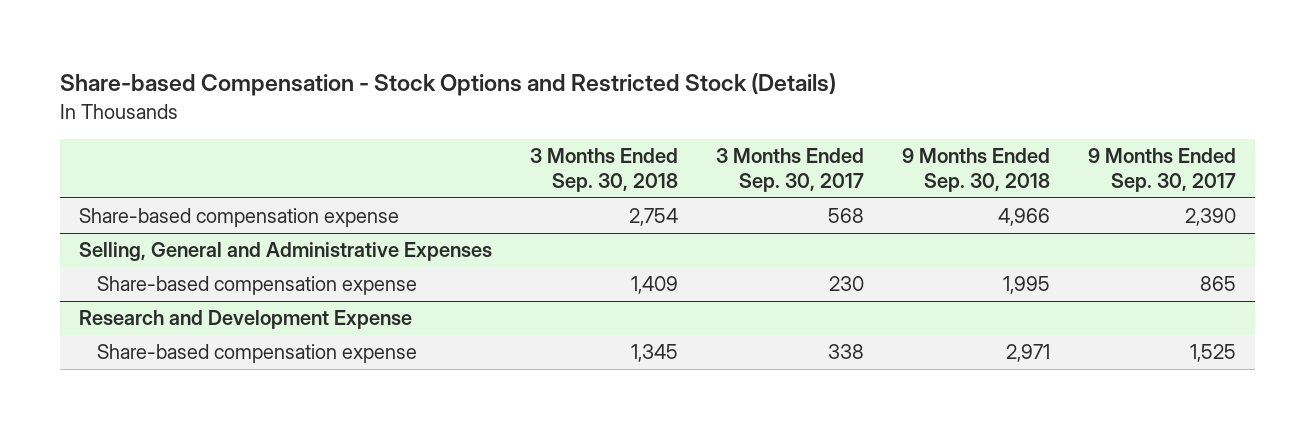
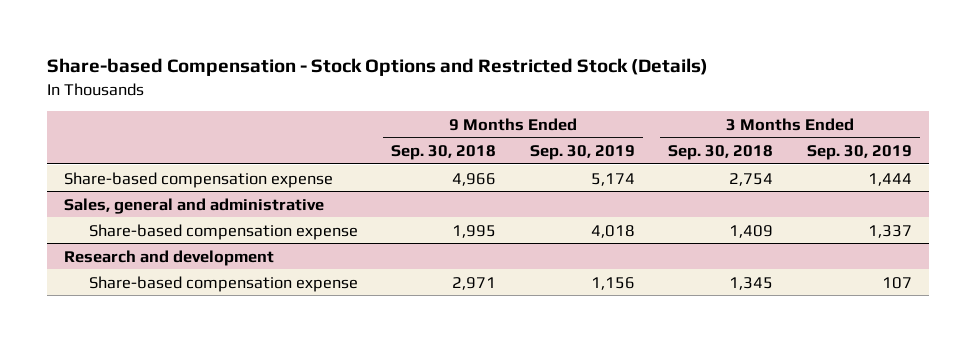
[716,148,865,192] 3 Months Ended Sep. 30, 2017 -> none
[1088,148,1237,192] 9 Months Ended Sep. 30, 2017 -> none
none -> [529,145,635,161] Sep. 30, 2019
none -> [807,145,913,161] Sep. 30, 2019
[79,242,493,262] Selling, General and Administrative Expenses -> [63,197,324,214] Sales, general and administrative
[79,310,413,330] Research and Development Expense -> [63,249,274,266] Research and development

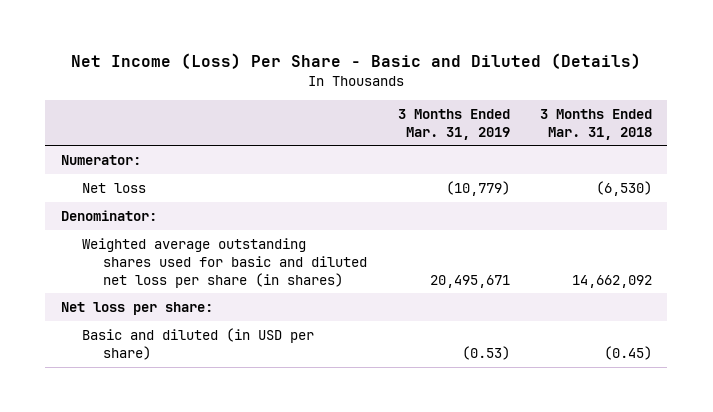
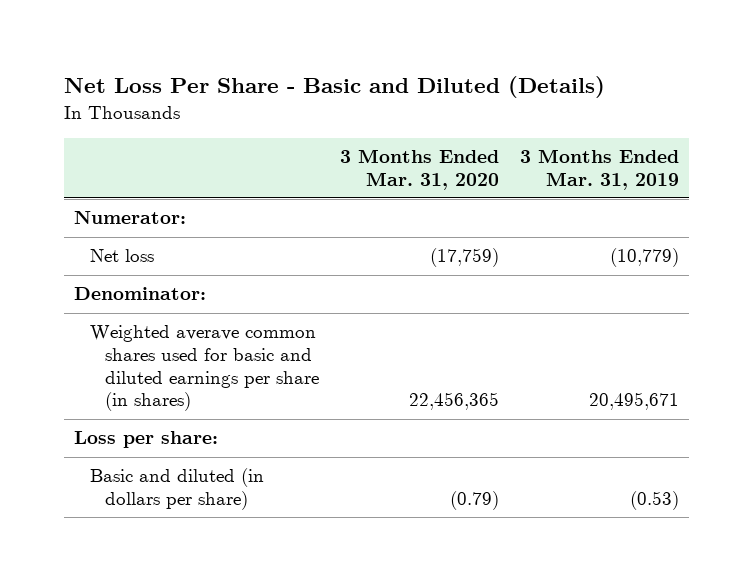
[71,52,642,69] Net Income (Loss) Per Share - Basic and Diluted (Details) -> [63,76,605,99] Net Loss Per Share - Basic and Diluted (Details)
[540,108,653,140] 3 Months Ended Mar. 31, 2018 -> none
none -> [339,148,499,190] 3 Months Ended Mar. 31, 2020
[81,237,368,288] Weighted average outstanding shares used for basic and diluted net loss per share (in shares) -> [89,325,320,412] Weighted averave common shares used for basic and diluted earnings per share (in shares)
[60,301,213,315] Net loss per share: -> [74,431,219,449] Loss per share:
[81,327,314,360] Basic and diluted (in USD per share) -> [89,468,264,511] Basic and diluted (in dollars per share)

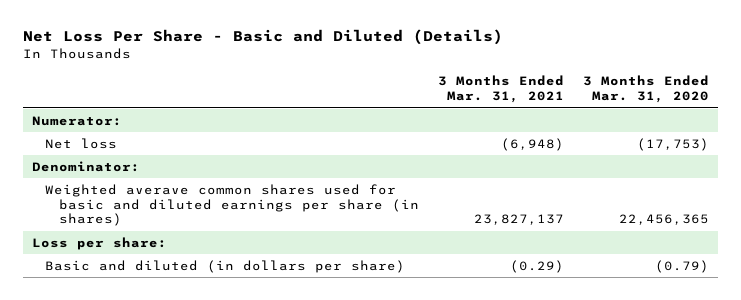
[519,148,679,190] 3 Months Ended Mar. 31, 2019 -> none
none -> [437,75,564,103] 3 Months Ended Mar. 31, 2021
[429,248,499,268] (17,759) -> [636,137,709,151] (17,753)

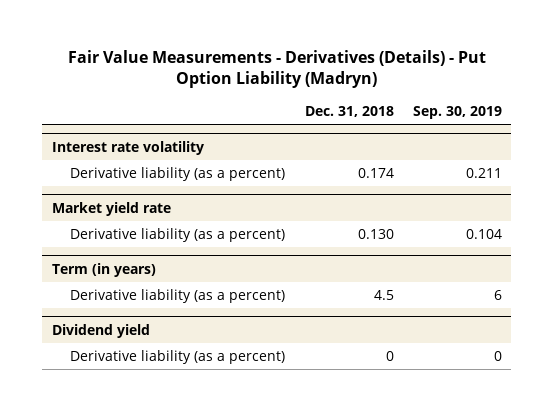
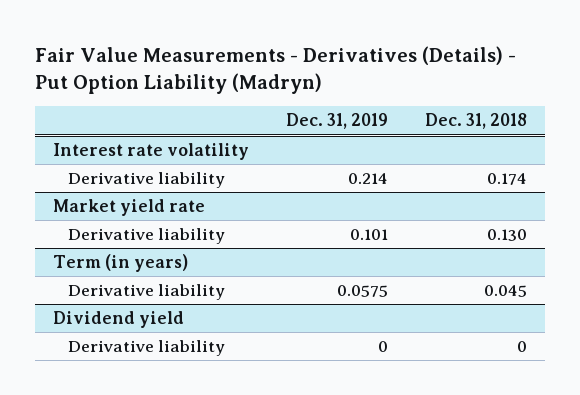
[412,106,502,120] Sep. 30, 2019 -> none
none -> [286,113,389,130] Dec. 31, 2019
[70,167,286,182] Derivative liability (as a percent) -> [68,172,226,189] Derivative liability
[70,228,286,243] Derivative liability (as a percent) -> [68,228,226,245] Derivative liability
[70,289,286,304] Derivative liability (as a percent) -> [68,284,226,301] Derivative liability
[373,290,394,301] 4.5 -> [483,285,527,298] 0.045
[70,350,286,365] Derivative liability (as a percent) -> [68,340,226,357] Derivative liability

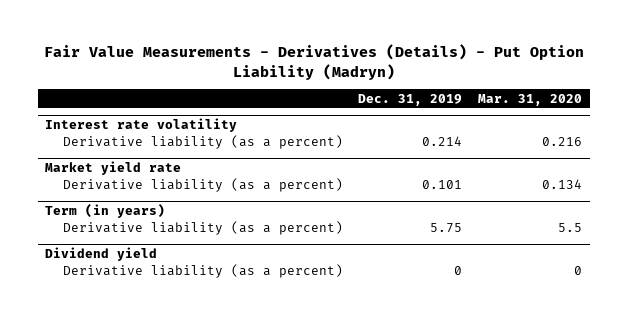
[424,113,527,130] Dec. 31, 2018 -> none
none -> [478,93,583,106] Mar. 31, 2020
[68,172,226,189] Derivative liability -> [62,135,343,150] Derivative liability (as a percent)
[68,228,226,245] Derivative liability -> [62,178,343,193] Derivative liability (as a percent)
[68,284,226,301] Derivative liability -> [62,221,343,236] Derivative liability (as a percent)
[337,285,389,298] 0.0575 -> [430,223,463,234] 5.75
[68,340,226,357] Derivative liability -> [62,264,343,279] Derivative liability (as a percent)

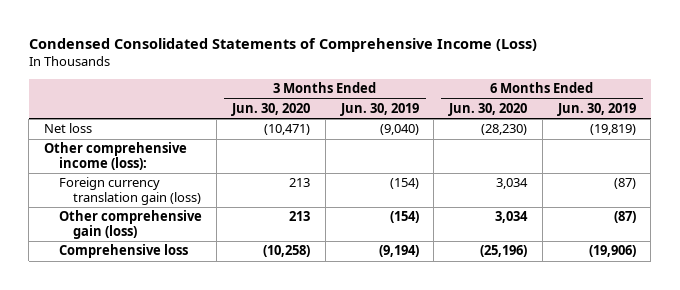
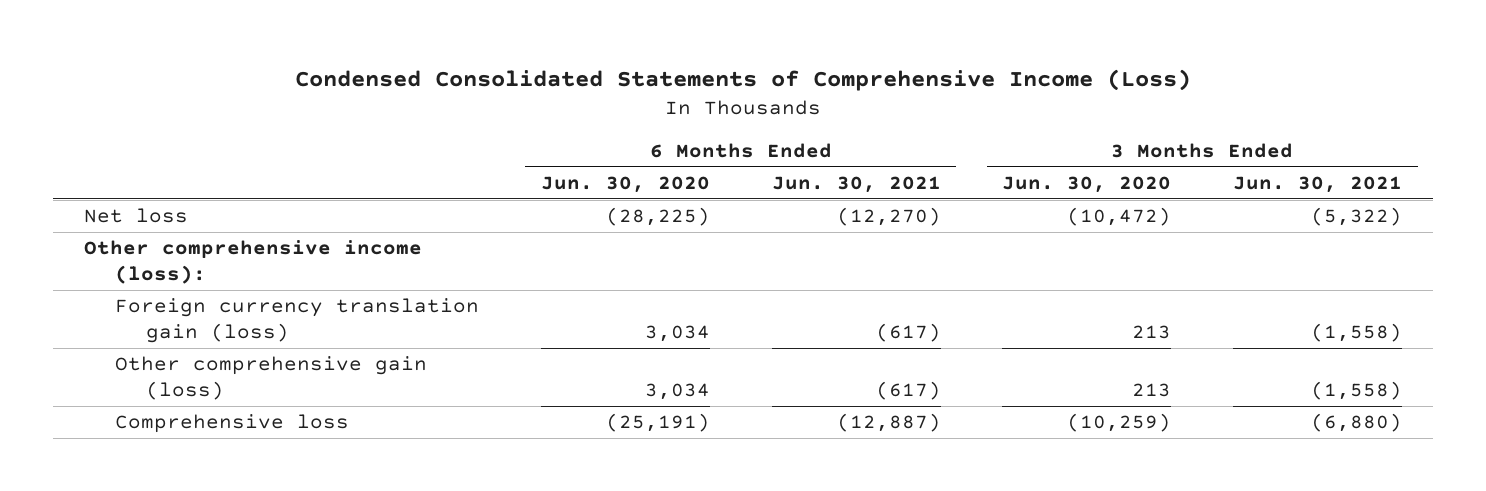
[339,102,419,116] Jun. 30, 2019 -> none
[556,102,636,116] Jun. 30, 2019 -> none
none -> [771,175,941,193] Jun. 30, 2021
none -> [1233,175,1403,193] Jun. 30, 2021
[264,124,311,136] (10,471) -> [1067,207,1172,227] (10,472)
[481,124,528,136] (28,230) -> [605,207,710,227] (28,225)
[263,245,311,258] (10,258) -> [1067,413,1172,433] (10,259)
[480,245,528,258] (25,196) -> [605,413,710,433] (25,191)

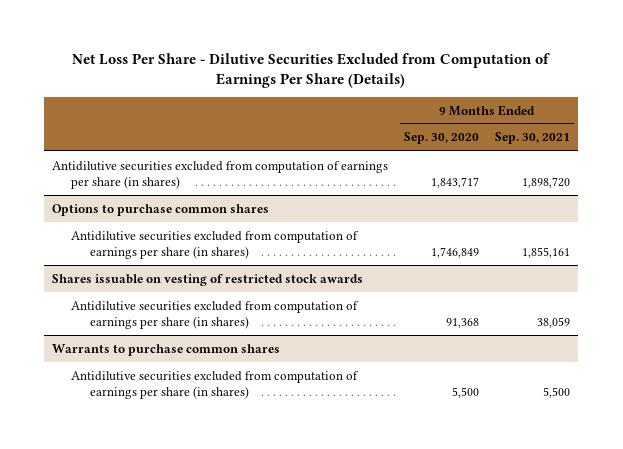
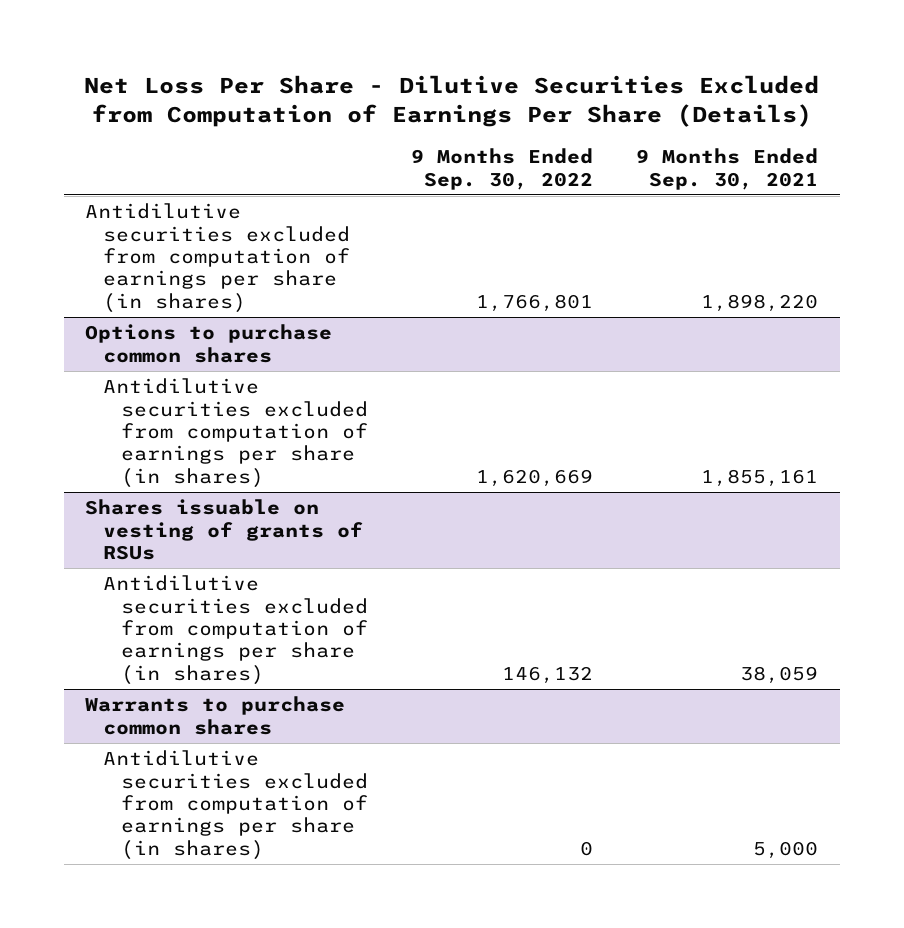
[404,132,480,145] Sep. 30, 2020 -> none
none -> [411,148,594,190] 9 Months Ended Sep. 30, 2022
[522,177,571,189] 1,898,720 -> [701,293,819,312] 1,898,220
[52,273,364,286] Shares issuable on vesting of restricted stock awards -> [85,499,364,561] Shares issuable on vesting of grants of RSUs
[543,387,571,399] 5,500 -> [753,840,819,859] 5,000

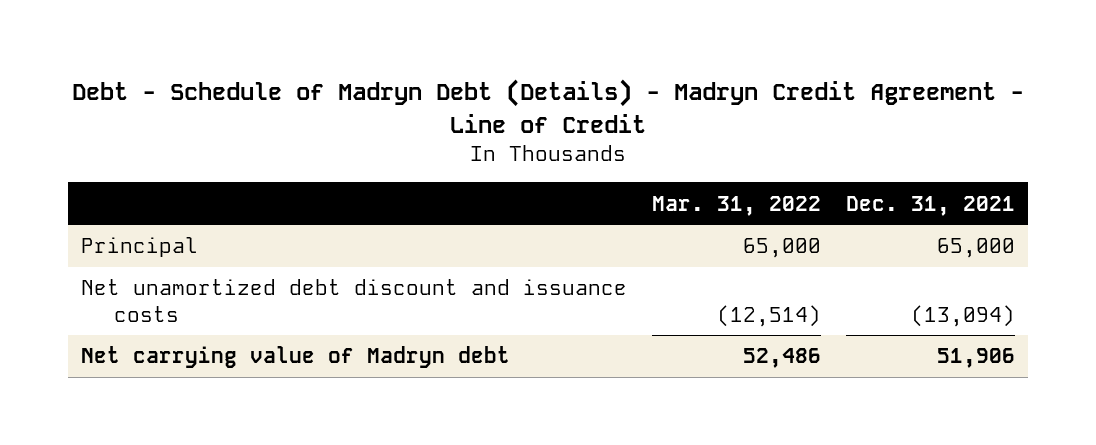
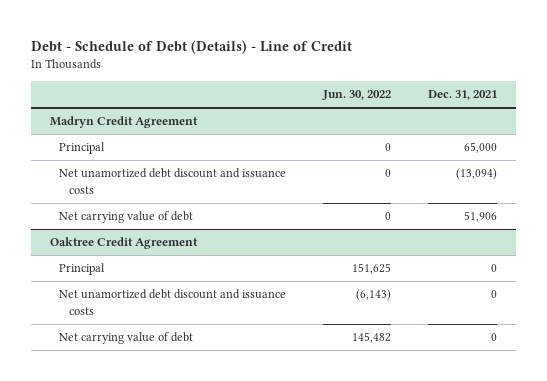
[72,79,1025,134] Debt - Schedule of Madryn Debt (Details) - Madryn Credit Agreement - Line of Credit -> [31,39,353,54] Debt - Schedule of Debt (Details) - Line of Credit
[652,195,822,216] Mar. 31, 2022 -> none
none -> [322,90,392,101] Jun. 30, 2022
none -> [49,116,198,129] Madryn Credit Agreement
[80,346,510,369] Net carrying value of Madryn debt -> [59,211,194,224] Net carrying value of debt
none -> [49,237,198,250] Oaktree Credit Agreement
none -> [59,263,106,276] Principal
none -> [59,289,287,315] Net unamortized debt discount and issuance costs
none -> [59,332,194,345] Net carrying value of debt

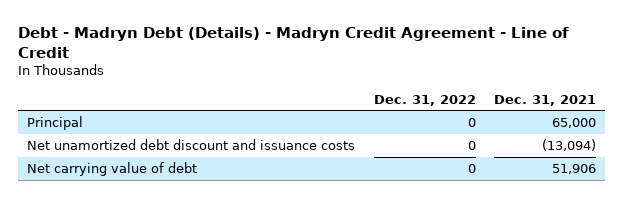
[31,39,353,54] Debt - Schedule of Debt (Details) - Line of Credit -> [18,26,570,58] Debt - Madryn Debt (Details) - Madryn Credit Agreement - Line of Credit
[322,90,392,101] Jun. 30, 2022 -> none
none -> [373,94,476,106] Dec. 31, 2022
[49,116,198,129] Madryn Credit Agreement -> none
[49,237,198,250] Oaktree Credit Agreement -> none
[59,263,106,276] Principal -> none
[59,289,287,315] Net unamortized debt discount and issuance costs -> none
[59,332,194,345] Net carrying value of debt -> none

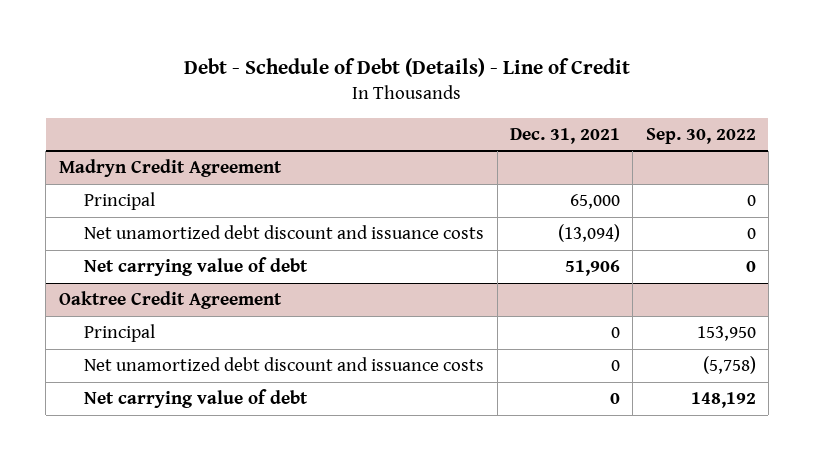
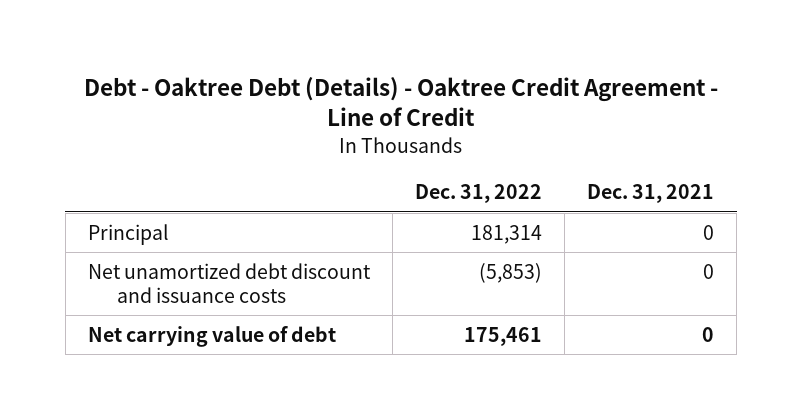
[184,58,631,78] Debt - Schedule of Debt (Details) - Line of Credit -> [83,76,718,127] Debt - Oaktree Debt (Details) - Oaktree Credit Agreement - Line of Credit
[645,127,756,144] Sep. 30, 2022 -> none
none -> [414,184,542,204] Dec. 31, 2022
[58,158,282,177] Madryn Credit Agreement -> none
[84,191,156,210] Principal -> none
[84,224,485,239] Net unamortized debt discount and issuance costs -> none
[84,256,309,276] Net carrying value of debt -> none
[58,290,282,309] Oaktree Credit Agreement -> none

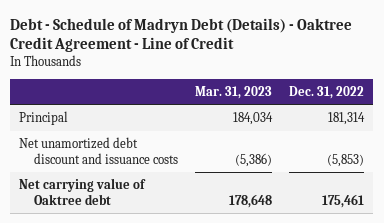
[83,76,718,127] Debt - Oaktree Debt (Details) - Oaktree Credit Agreement - Line of Credit -> [10,17,353,53] Debt - Schedule of Madryn Debt (Details) - Oaktree Credit Agreement - Line of Credit
[587,184,715,204] Dec. 31, 2021 -> none
none -> [195,85,273,99] Mar. 31, 2023
[87,325,336,347] Net carrying value of debt -> [19,178,147,205] Net carrying value of Oaktree debt

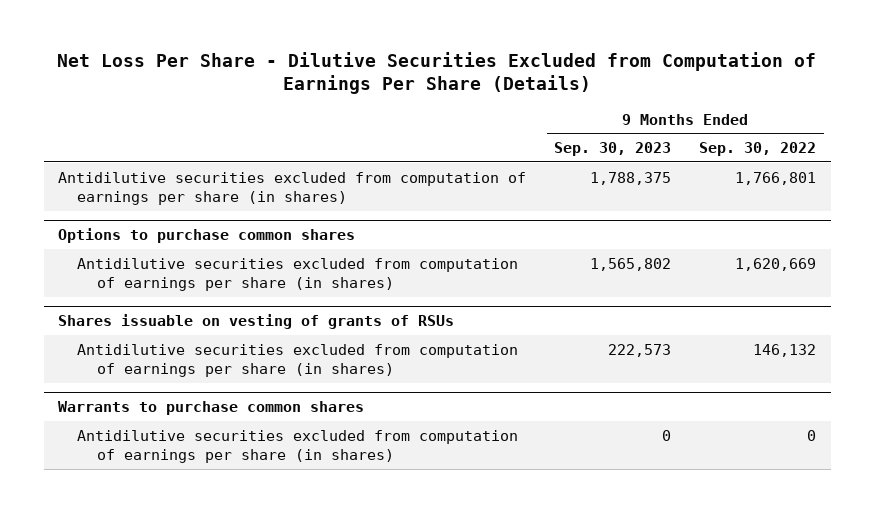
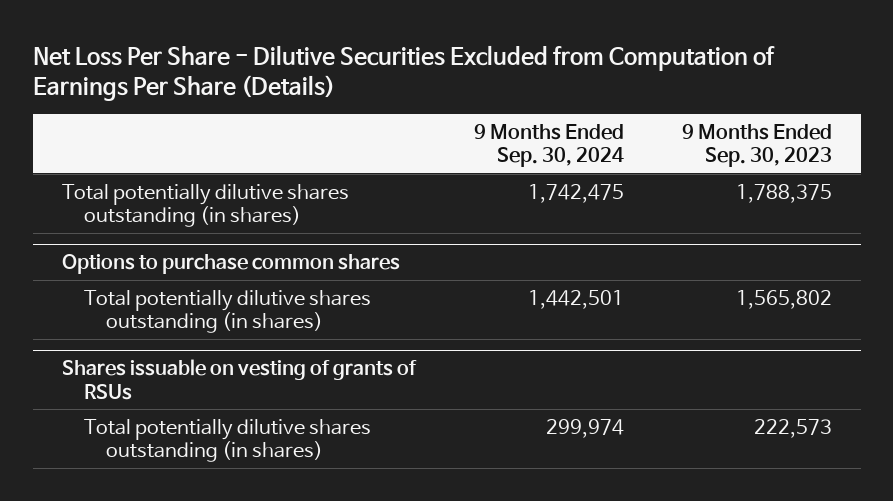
[699,142,817,157] Sep. 30, 2022 -> none
none -> [473,124,624,168] 9 Months Ended Sep. 30, 2024
[57,171,526,206] Antidilutive securities excluded from computation of earnings per share (in shares) -> [61,183,349,228] Total potentially dilutive shares outstanding (in shares)
[77,257,519,292] Antidilutive securities excluded from computation of earnings per share (in shares) -> [83,289,371,334] Total potentially dilutive shares outstanding (in shares)
[57,401,364,416] Warrants to purchase common shares -> none
[77,429,519,464] Antidilutive securities excluded from computation of earnings per share (in shares) -> none
[77,343,519,378] Antidilutive securities excluded from computation of earnings per share (in shares) -> [83,418,371,463] Total potentially dilutive shares outstanding (in shares)

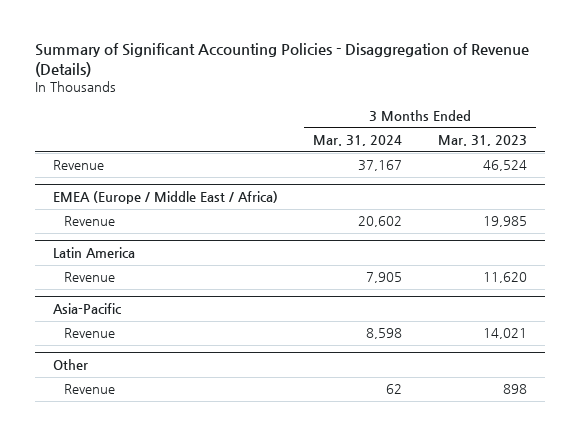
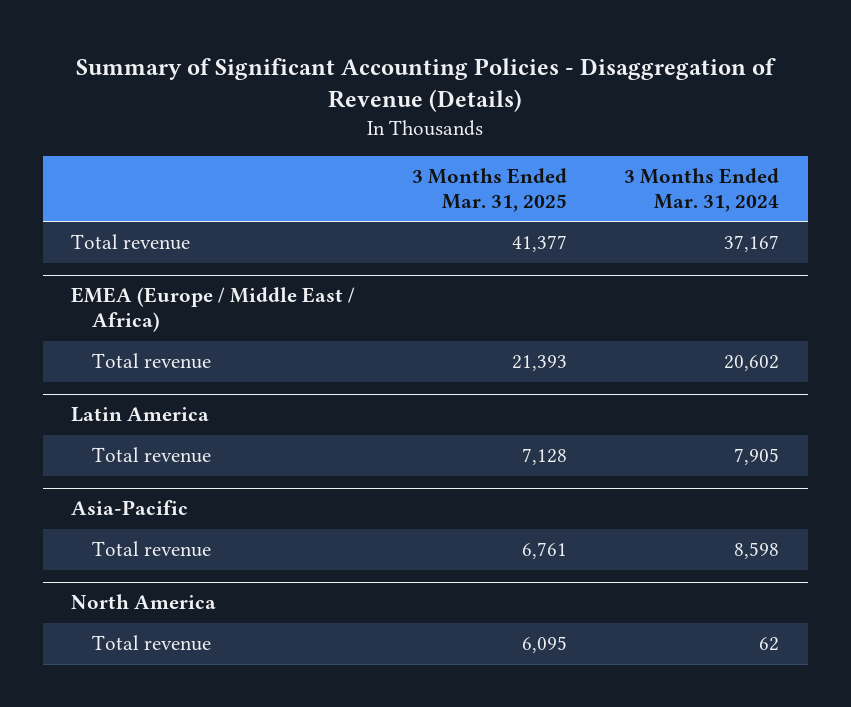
[438,135,528,147] Mar. 31, 2023 -> none
none -> [412,168,568,212] 3 Months Ended Mar. 31, 2025
[52,160,104,171] Revenue -> [71,234,191,251] Total revenue
[64,216,116,227] Revenue -> [91,353,211,370] Total revenue
[64,272,116,283] Revenue -> [91,447,211,464] Total revenue
[52,359,88,371] Other -> none
[64,328,116,339] Revenue -> [91,541,211,558] Total revenue
none -> [71,594,217,610] North America
[64,384,116,395] Revenue -> [91,635,211,652] Total revenue

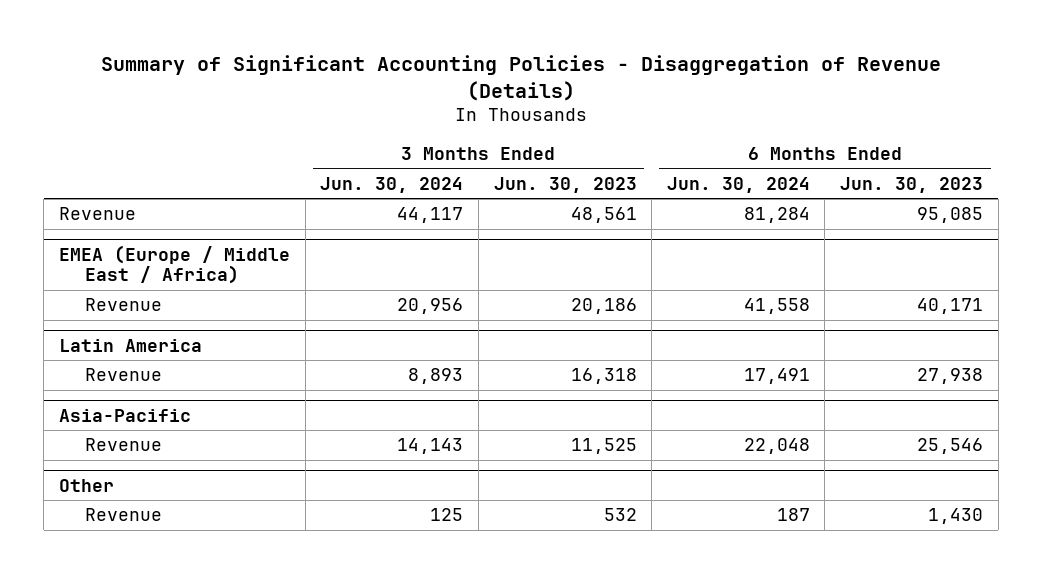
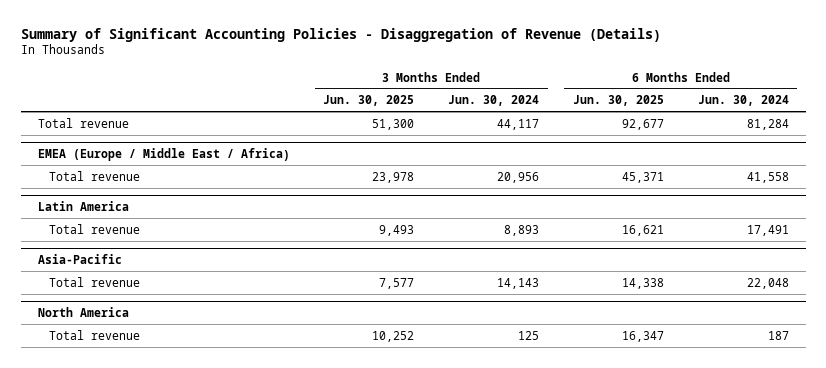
[493,176,637,193] Jun. 30, 2023 -> none
[840,176,984,193] Jun. 30, 2023 -> none
none -> [323,95,415,107] Jun. 30, 2025
none -> [572,95,664,107] Jun. 30, 2025
[58,207,136,221] Revenue -> [37,117,129,128] Total revenue
[85,298,163,312] Revenue -> [49,170,141,181] Total revenue
[85,368,163,382] Revenue -> [49,223,141,234] Total revenue
[58,478,114,492] Other -> none
[85,438,163,452] Revenue -> [49,276,141,287] Total revenue
none -> [37,306,129,317] North America
[85,508,163,522] Revenue -> [49,329,141,340] Total revenue

